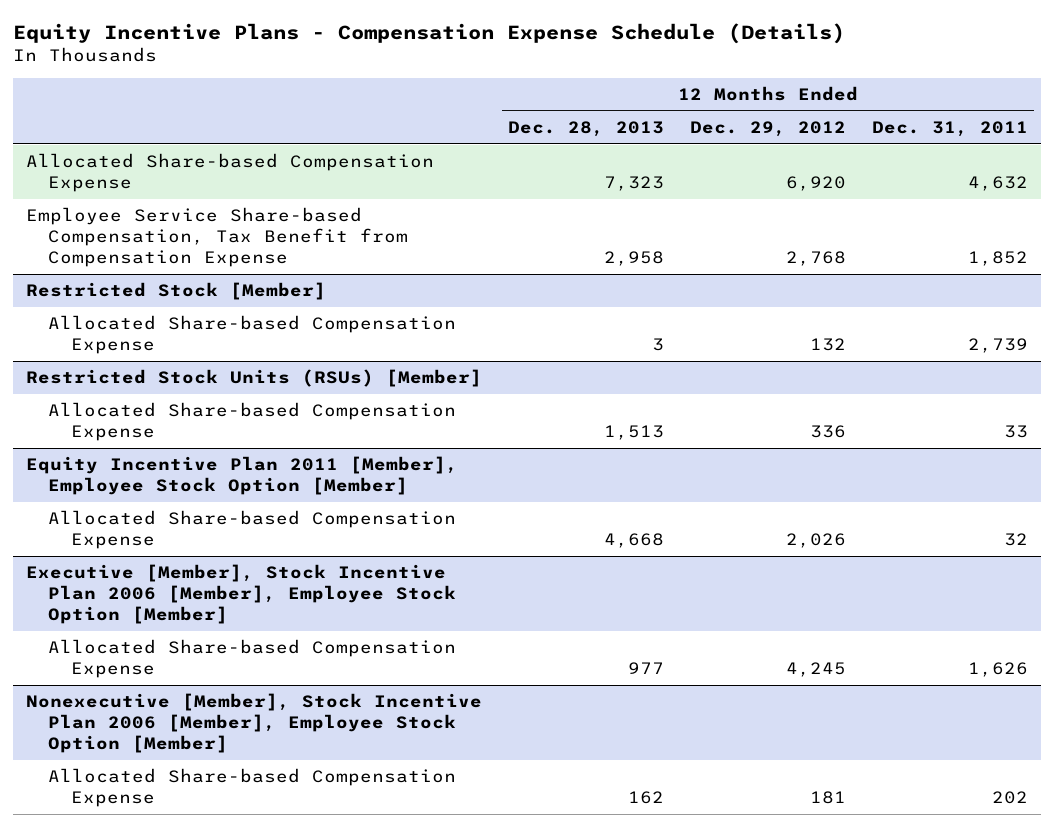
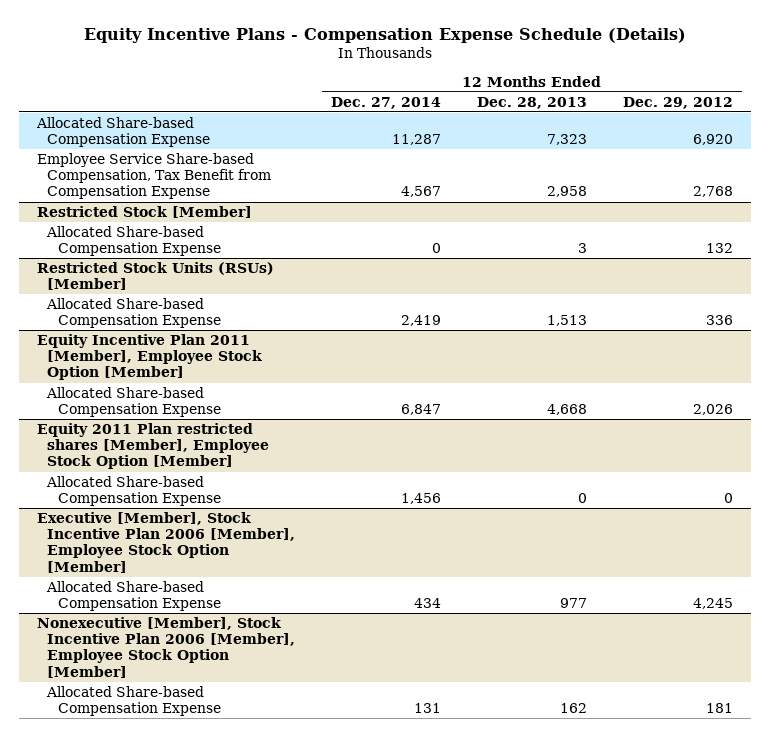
[871,120,1028,137] Dec. 31, 2011 -> none
none -> [331,96,442,109] Dec. 27, 2014
none -> [36,422,270,470] Equity 2011 Plan restricted shares [Member], Employee Stock Option [Member]
none -> [46,475,221,507] Allocated Share-based Compensation Expense

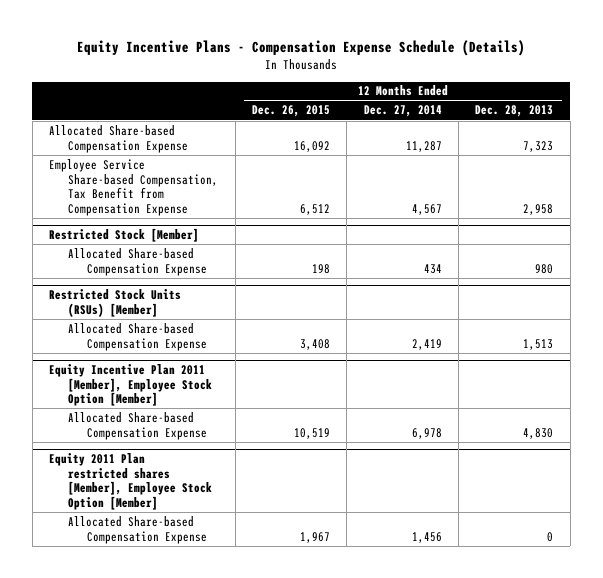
[622,96,733,109] Dec. 29, 2012 -> none
none -> [251,105,330,118] Dec. 26, 2015
[432,243,442,254] 0 -> [423,263,442,274] 434
[577,243,587,254] 3 -> [535,263,554,274] 980
[401,404,442,416] 6,847 -> [411,427,442,439] 6,978
[546,404,587,416] 4,668 -> [523,427,554,439] 4,830
[36,511,296,573] Executive [Member], Stock Incentive Plan 2006 [Member], Employee Stock Option [Member] -> none
[46,580,221,612] Allocated Share-based Compensation Expense -> none
[36,616,296,678] Nonexecutive [Member], Stock Incentive Plan 2006 [Member], Employee Stock Option [Member] -> none
[46,685,221,717] Allocated Share-based Compensation Expense -> none

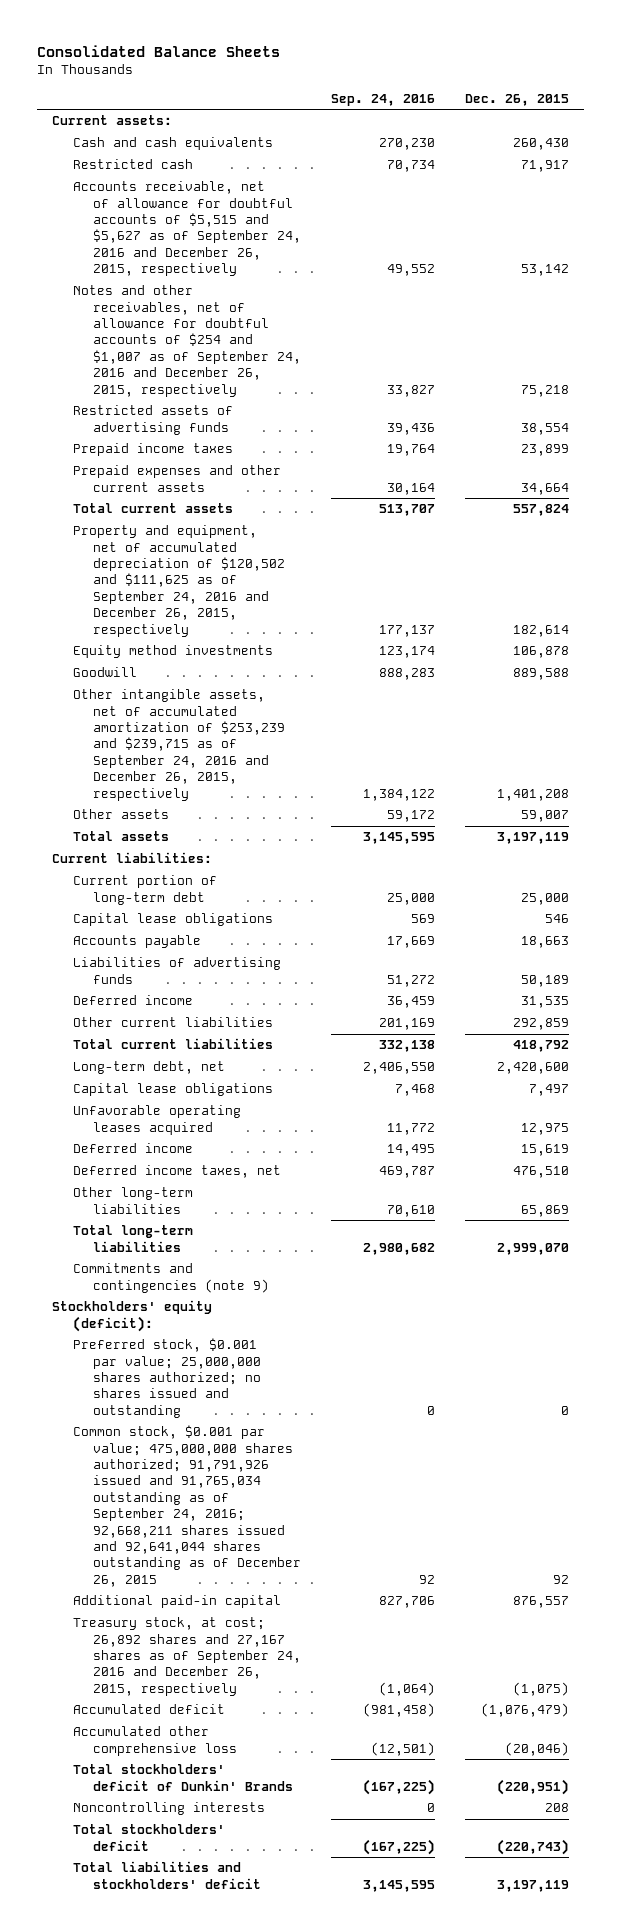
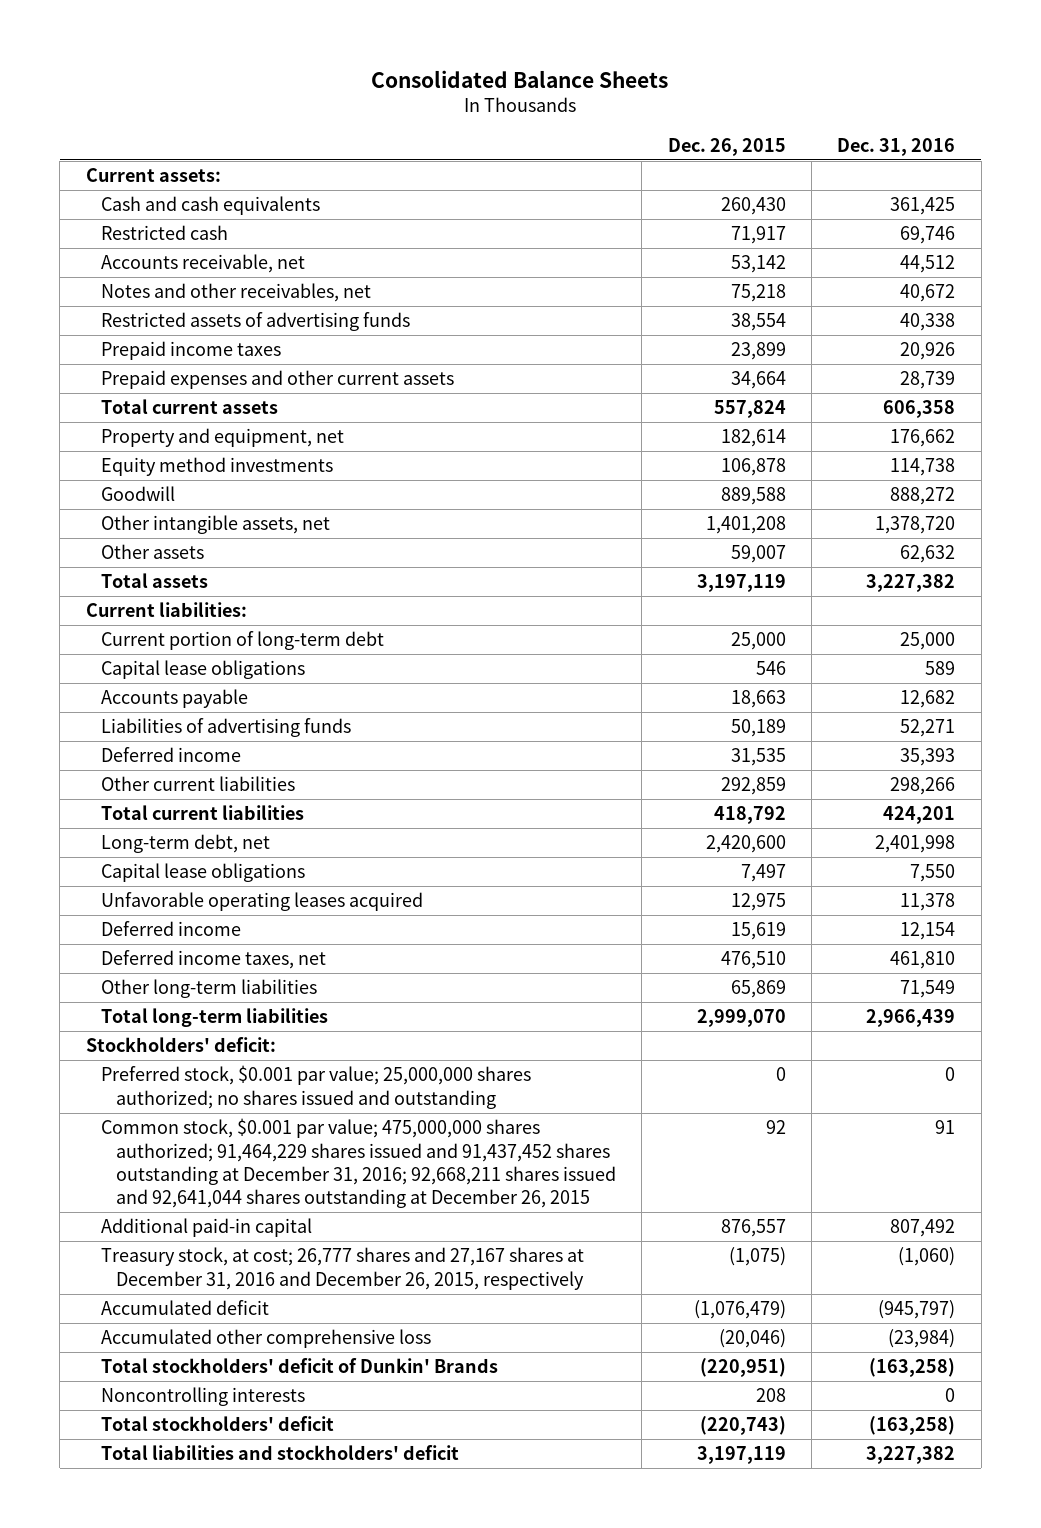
[331,93,436,106] Sep. 24, 2016 -> none
none -> [837,137,956,156] Dec. 31, 2016
[72,181,302,277] Accounts receivable, net of allowance for doubtful accounts of $5,515 and $5,627 as of September 24, 2016 and December 26, 2015, respectively -> [100,254,305,274] Accounts receivable, net
[72,285,302,397] Notes and other receivables, net of allowance for doubtful accounts of $254 and $1,007 as of September 24, 2016 and December 26, 2015, respectively -> [100,283,371,303] Notes and other receivables, net
[72,525,286,637] Property and equipment, net of accumulated depreciation of $120,502 and $111,625 as of September 24, 2016 and December 26, 2015, respectively -> [100,428,344,448] Property and equipment, net
[72,689,286,801] Other intangible assets, net of accumulated amortization of $253,239 and $239,715 as of September 24, 2016 and December 26, 2015, respectively -> [100,515,330,535] Other intangible assets, net
[72,1263,270,1293] Commitments and contingencies (note 9) -> none
[51,1300,212,1332] Stockholders' equity (deficit): -> [85,1037,276,1053] Stockholders' deficit:
[72,1425,302,1587] Common stock, $0.001 par value; 475,000,000 shares authorized; 91,791,926 issued and 91,765,034 outstanding as of September 24, 2016; 92,668,211 shares issued and 92,641,044 shares outstanding as of December 26, 2015 -> [100,1118,616,1209] Common stock, $0.001 par value; 475,000,000 shares authorized; 91,464,229 shares issued and 91,437,452 shares outstanding at December 31, 2016; 92,668,211 shares issued and 92,641,044 shares outstanding at December 26, 2015
[72,1617,302,1696] Treasury stock, at cost; 26,892 shares and 27,167 shares as of September 24, 2016 and December 26, 2015, respectively -> [100,1247,584,1290] Treasury stock, at cost; 26,777 shares and 27,167 shares at December 31, 2016 and December 26, 2015, respectively

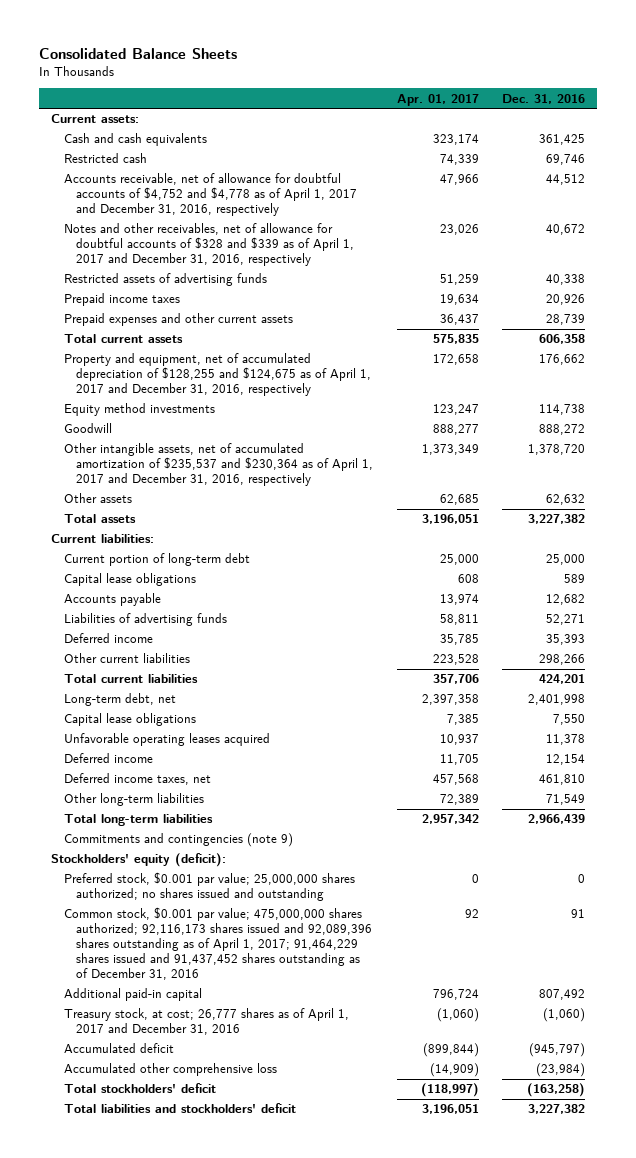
[667,137,786,156] Dec. 26, 2015 -> none
none -> [396,93,479,106] Apr. 01, 2017
[100,254,305,274] Accounts receivable, net -> [63,173,358,217] Accounts receivable, net of allowance for doubtful accounts of $4,752 and $4,778 as of April 1, 2017 and December 31, 2016, respectively
[100,283,371,303] Notes and other receivables, net -> [63,223,355,267] Notes and other receivables, net of allowance for doubtful accounts of $328 and $339 as of April 1, 2017 and December 31, 2016, respectively
[100,428,344,448] Property and equipment, net -> [63,353,372,397] Property and equipment, net of accumulated depreciation of $128,255 and $124,675 as of April 1, 2017 and December 31, 2016, respectively
[100,515,330,535] Other intangible assets, net -> [63,443,374,487] Other intangible assets, net of accumulated amortization of $235,537 and $230,364 as of April 1, 2017 and December 31, 2016, respectively
none -> [63,833,293,848] Commitments and contingencies (note 9)
[85,1037,276,1053] Stockholders' deficit: -> [50,853,226,868] Stockholders' equity (deficit):
[100,1118,616,1209] Common stock, $0.001 par value; 475,000,000 shares authorized; 91,464,229 shares issued and 91,437,452 shares outstanding at December 31, 2016; 92,668,211 shares issued and 92,641,044 shares outstanding at December 26, 2015 -> [63,907,373,981] Common stock, $0.001 par value; 475,000,000 shares authorized; 92,116,173 shares issued and 92,089,396 shares outstanding as of April 1, 2017; 91,464,229 shares issued and 91,437,452 shares outstanding as of December 31, 2016
[100,1247,584,1290] Treasury stock, at cost; 26,777 shares and 27,167 shares at December 31, 2016 and December 26, 2015, respectively -> [63,1008,349,1036] Treasury stock, at cost; 26,777 shares as of April 1, 2017 and December 31, 2016
[100,1358,498,1374] Total stockholders' deficit of Dunkin' Brands -> none
[100,1387,305,1407] Noncontrolling interests -> none

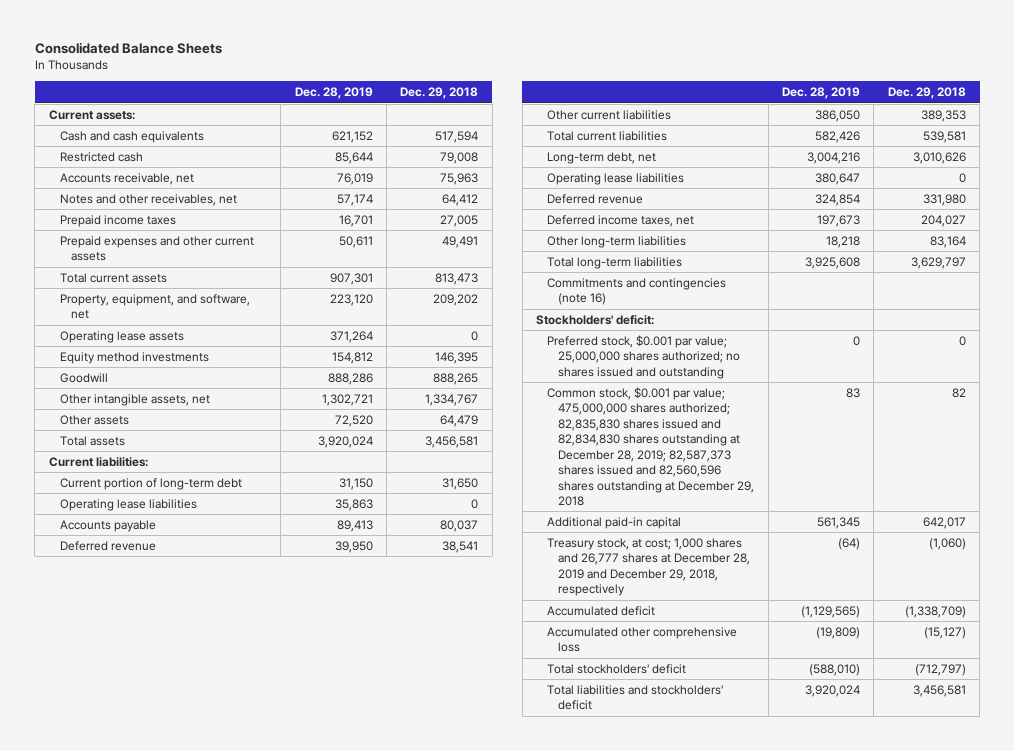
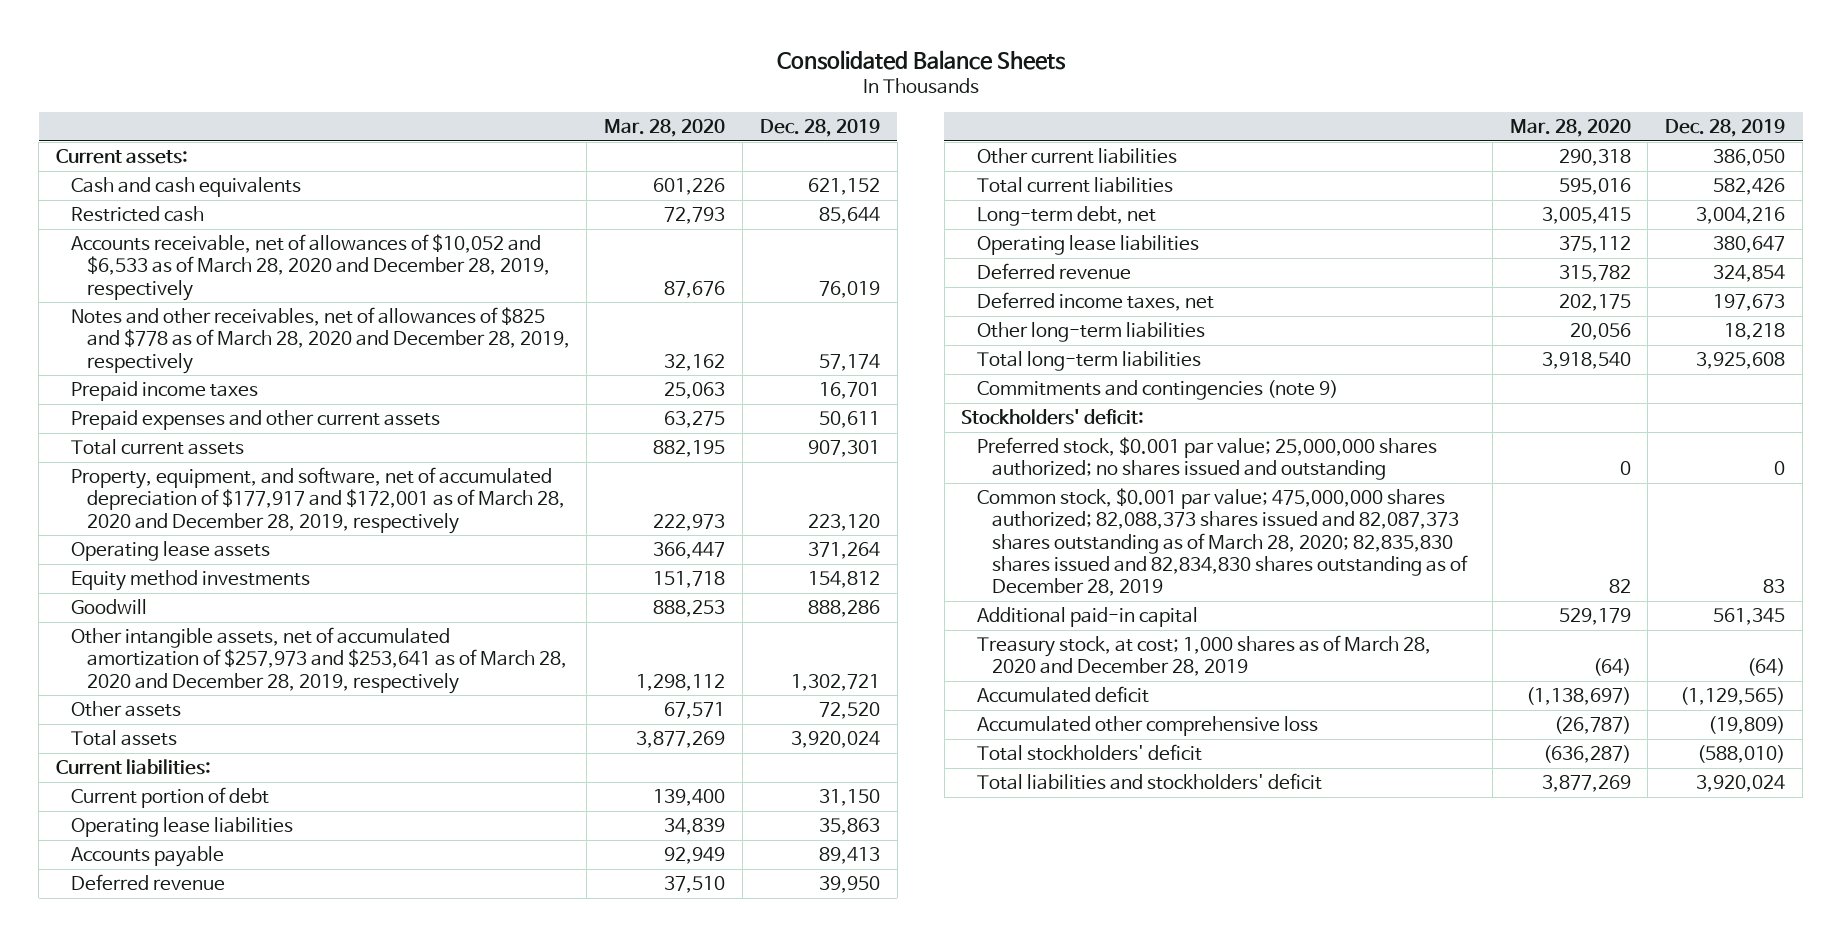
[400,87,479,100] Dec. 29, 2018 -> none
none -> [604,118,726,137] Mar. 28, 2020
[59,172,194,185] Accounts receivable, net -> [71,234,550,301] Accounts receivable, net of allowances of $10,052 and $6,533 as of March 28, 2020 and December 28, 2019, respectively
[59,193,237,206] Notes and other receivables, net -> [71,307,570,374] Notes and other receivables, net of allowances of $825 and $778 as of March 28, 2020 and December 28, 2019, respectively
[59,293,250,320] Property, equipment, and software, net -> [71,467,565,534] Property, equipment, and software, net of accumulated depreciation of $177,917 and $172,001 as of March 28, 2020 and December 28, 2019, respectively
[59,393,210,406] Other intangible assets, net -> [71,627,567,694] Other intangible assets, net of accumulated amortization of $257,973 and $253,641 as of March 28, 2020 and December 28, 2019, respectively
[59,477,242,490] Current portion of long-term debt -> [71,787,270,809] Current portion of debt
[547,277,727,306] Commitments and contingencies (note 16) -> [976,380,1338,401] Commitments and contingencies (note 9)
[547,386,755,507] Common stock, $0.001 par value; 475,000,000 shares authorized; 82,835,830 shares issued and 82,834,830 shares outstanding at December 28, 2019; 82,587,373 shares issued and 82,560,596 shares outstanding at December 29, 2018 -> [976,488,1469,597] Common stock, $0.001 par value; 475,000,000 shares authorized; 82,088,373 shares issued and 82,087,373 shares outstanding as of March 28, 2020; 82,835,830 shares issued and 82,834,830 shares outstanding as of December 28, 2019
[547,537,751,597] Treasury stock, at cost; 1,000 shares and 26,777 shares at December 28, 2019 and December 29, 2018, respectively -> [976,635,1431,677] Treasury stock, at cost; 1,000 shares as of March 28, 2020 and December 28, 2019

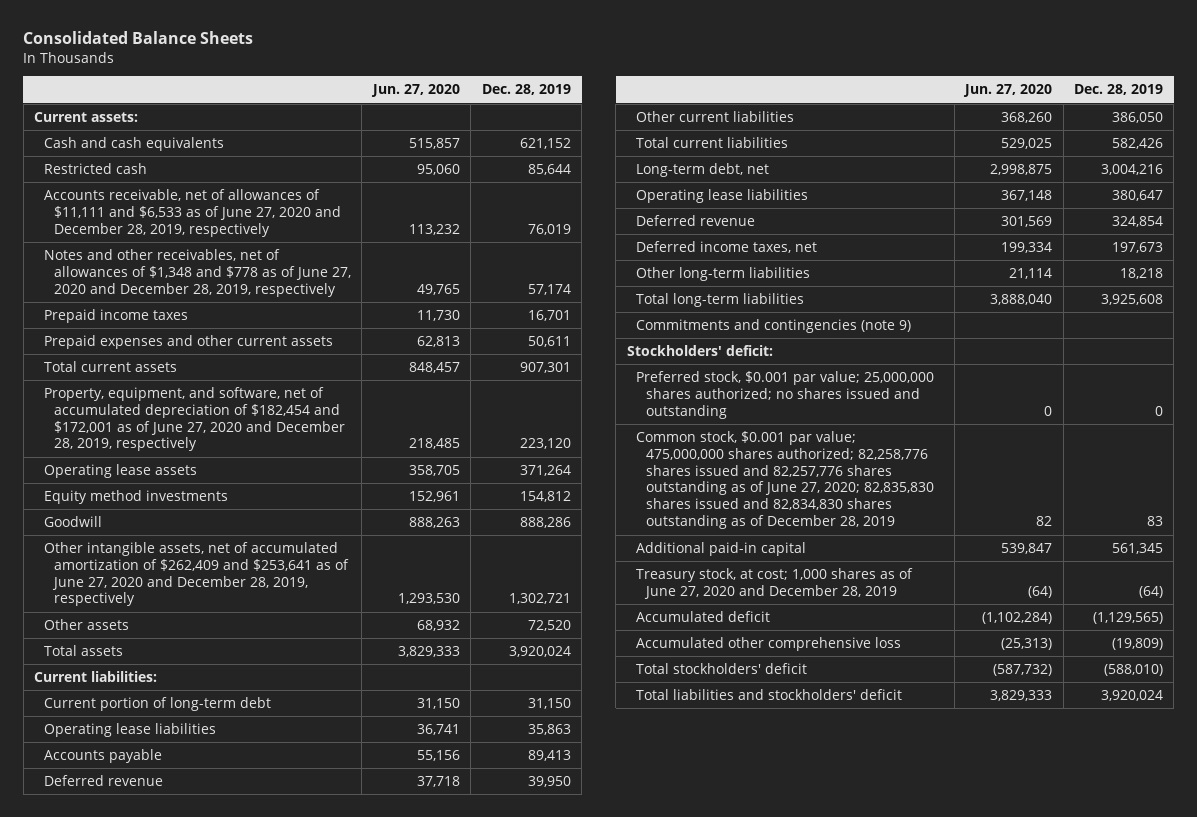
[604,118,726,137] Mar. 28, 2020 -> none
none -> [370,84,460,98] Jun. 27, 2020
[71,234,550,301] Accounts receivable, net of allowances of $10,052 and $6,533 as of March 28, 2020 and December 28, 2019, respectively -> [44,189,342,237] Accounts receivable, net of allowances of $11,111 and $6,533 as of June 27, 2020 and December 28, 2019, respectively
[71,307,570,374] Notes and other receivables, net of allowances of $825 and $778 as of March 28, 2020 and December 28, 2019, respectively -> [44,249,352,297] Notes and other receivables, net of allowances of $1,348 and $778 as of June 27, 2020 and December 28, 2019, respectively
[71,467,565,534] Property, equipment, and software, net of accumulated depreciation of $177,917 and $172,001 as of March 28, 2020 and December 28, 2019, respectively -> [44,387,346,452] Property, equipment, and software, net of accumulated depreciation of $182,454 and $172,001 as of June 27, 2020 and December 28, 2019, respectively
[71,627,567,694] Other intangible assets, net of accumulated amortization of $257,973 and $253,641 as of March 28, 2020 and December 28, 2019, respectively -> [44,542,350,607] Other intangible assets, net of accumulated amortization of $262,409 and $253,641 as of June 27, 2020 and December 28, 2019, respectively
[71,787,270,809] Current portion of debt -> [44,697,272,712] Current portion of long-term debt
[976,488,1469,597] Common stock, $0.001 par value; 475,000,000 shares authorized; 82,088,373 shares issued and 82,087,373 shares outstanding as of March 28, 2020; 82,835,830 shares issued and 82,834,830 shares outstanding as of December 28, 2019 -> [636,431,935,530] Common stock, $0.001 par value; 475,000,000 shares authorized; 82,258,776 shares issued and 82,257,776 shares outstanding as of June 27, 2020; 82,835,830 shares issued and 82,834,830 shares outstanding as of December 28, 2019
[976,635,1431,677] Treasury stock, at cost; 1,000 shares as of March 28, 2020 and December 28, 2019 -> [636,568,914,599] Treasury stock, at cost; 1,000 shares as of June 27, 2020 and December 28, 2019

